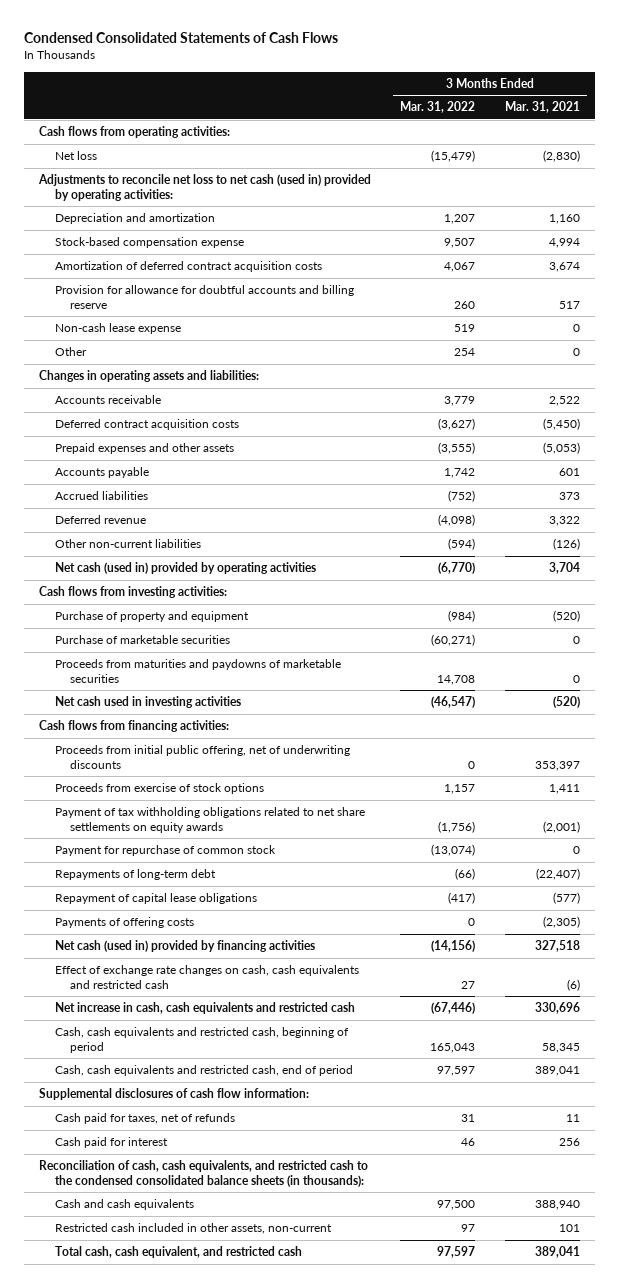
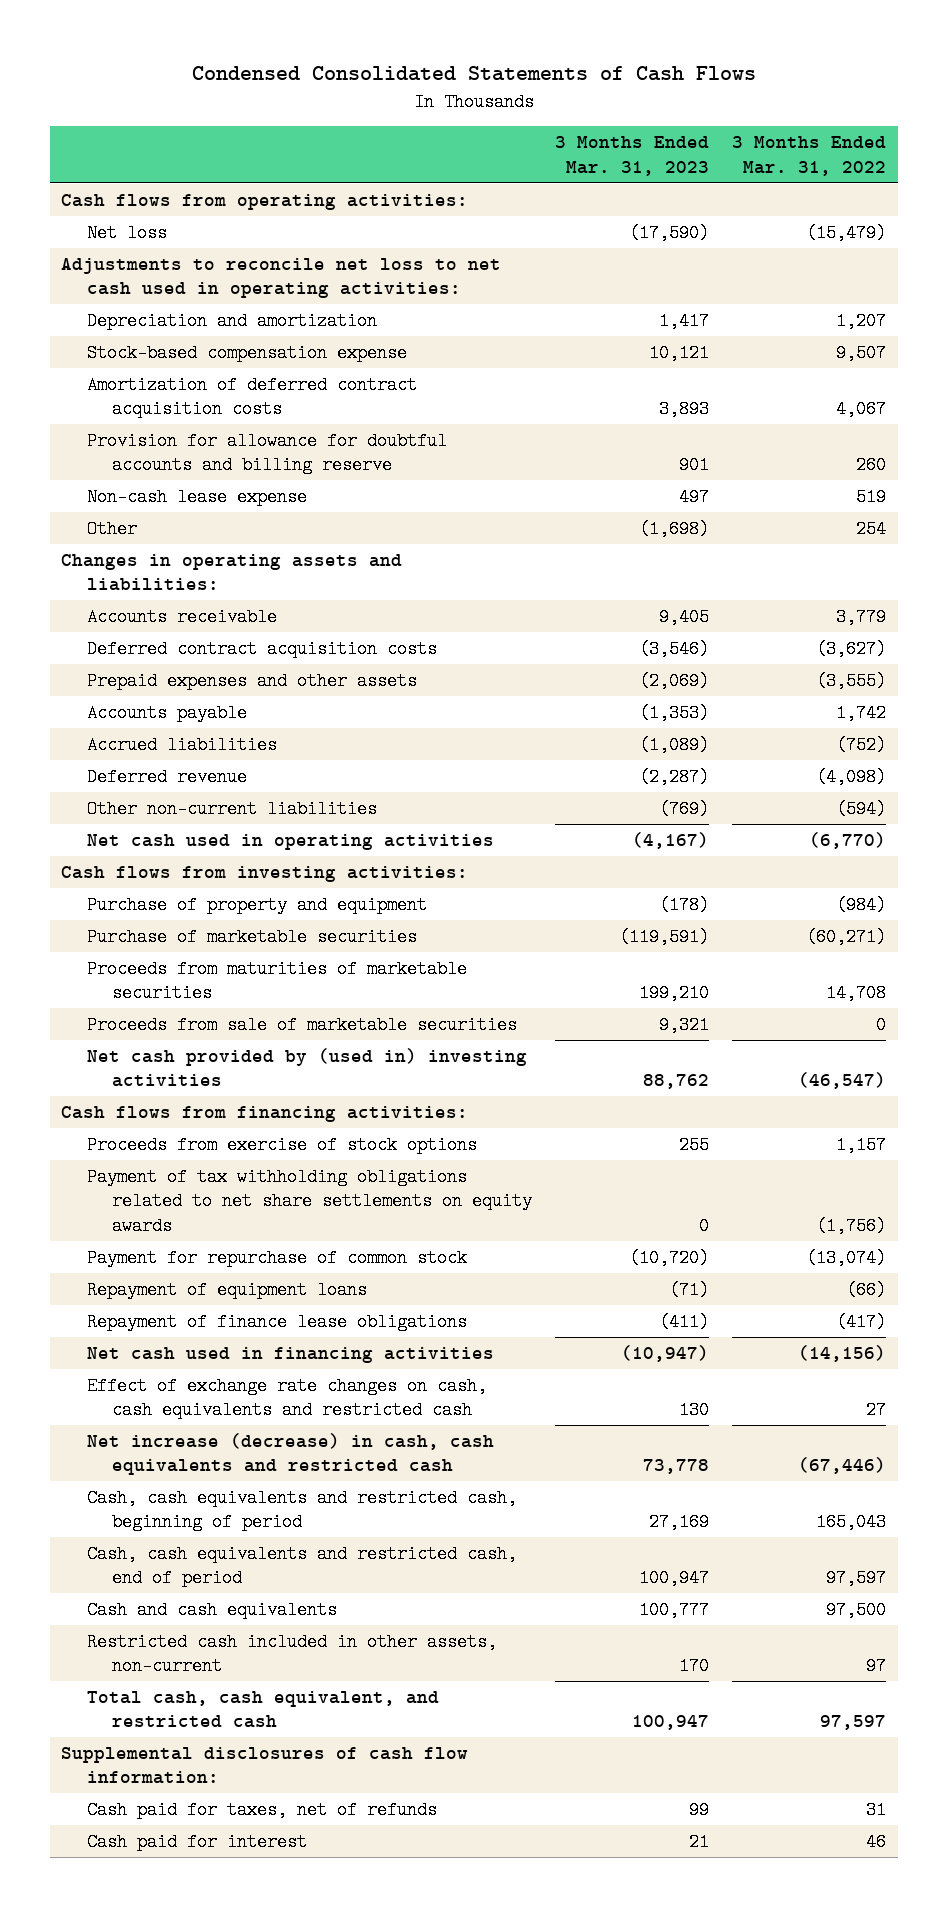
[505,101,581,114] Mar. 31, 2021 -> none
none -> [555,136,710,176] 3 Months Ended Mar. 31, 2023
[37,174,371,201] Adjustments to reconcile net loss to net cash (used in) provided by operating activities: -> [61,257,502,299] Adjustments to reconcile net loss to net cash used in operating activities:
[54,562,316,575] Net cash (used in) provided by operating activities -> [86,833,494,850] Net cash used in operating activities
[54,659,341,683] Proceeds from maturities and paydowns of marketable securities -> [86,959,467,1003] Proceeds from maturities of marketable securities
none -> [86,1015,517,1034] Proceeds from sale of marketable securities
[54,696,241,709] Net cash used in investing activities -> [86,1047,527,1088] Net cash provided by (used in) investing activities
[54,745,350,769] Proceeds from initial public offering, net of underwriting discounts -> none
[54,869,216,881] Repayments of long-term debt -> none
[54,917,194,929] Payments of offering costs -> none
none -> [86,1280,367,1299] Repayment of equipment loans
[54,893,257,905] Repayment of capital lease obligations -> [86,1312,467,1331] Repayment of finance lease obligations
[54,940,315,953] Net cash (used in) provided by financing activities -> [86,1346,494,1363] Net cash used in financing activities
[54,1002,355,1015] Net increase in cash, cash equivalents and restricted cash -> [86,1432,494,1476] Net increase (decrease) in cash, cash equivalents and restricted cash
[38,1160,368,1187] Reconciliation of cash, cash equivalents, and restricted cash to the condensed consolidated balance sheets (in thousands): -> none
[38,1088,309,1101] Supplemental disclosures of cash flow information: -> [61,1746,469,1785] Supplemental disclosures of cash flow information:
[54,1113,235,1125] Cash paid for taxes, net of refunds -> [86,1800,437,1819] Cash paid for taxes, net of refunds
[54,1137,168,1149] Cash paid for interest -> [86,1832,307,1851] Cash paid for interest

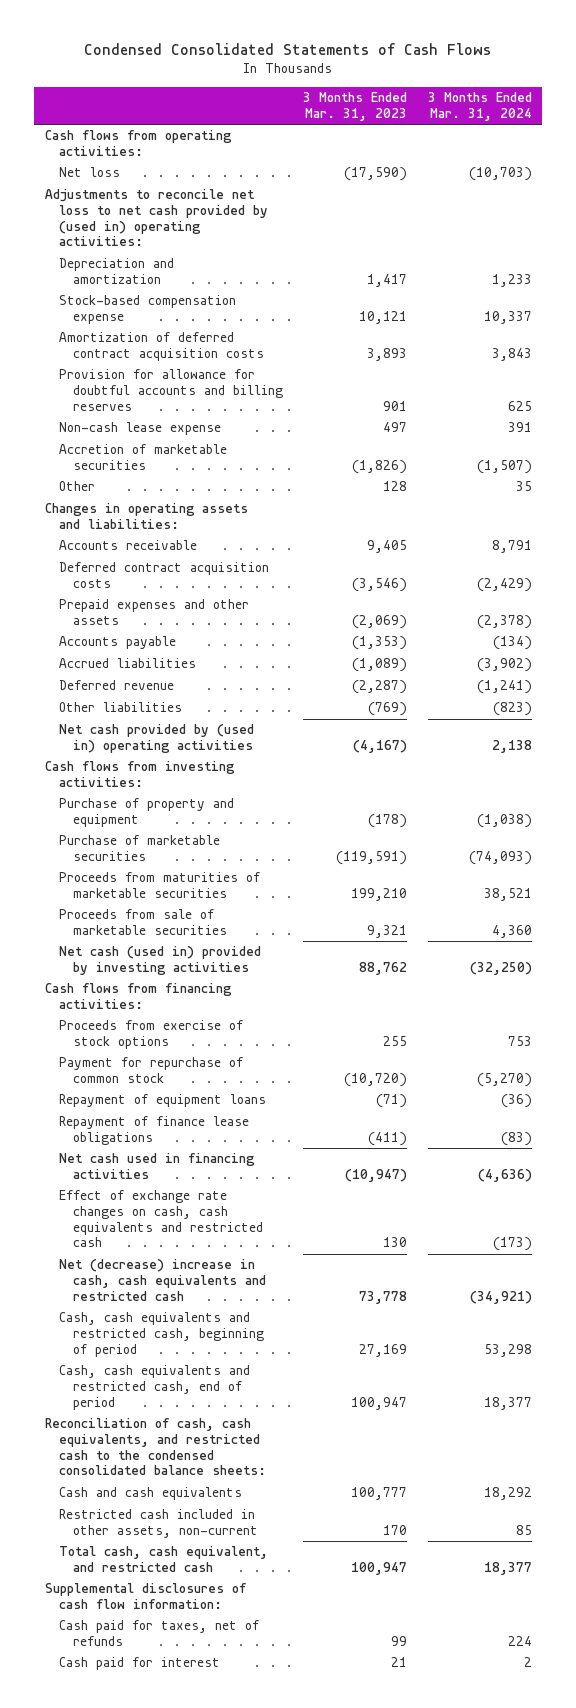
[732,136,887,176] 3 Months Ended Mar. 31, 2022 -> none
none -> [427,92,532,121] 3 Months Ended Mar. 31, 2024
[61,257,502,299] Adjustments to reconcile net loss to net cash used in operating activities: -> [44,189,268,247] Adjustments to reconcile net loss to net cash provided by (used in) operating activities:
[86,431,447,475] Provision for allowance for doubtful accounts and billing reserve -> [58,369,283,411] Provision for allowance for doubtful accounts and billing reserves
none -> [58,444,227,471] Accretion of marketable securities
[639,519,710,538] (1,698) -> [383,481,408,492] 128
[86,799,377,818] Other non-current liabilities -> [58,702,182,713] Other liabilities
[86,833,494,850] Net cash used in operating activities -> [58,724,254,754] Net cash provided by (used in) operating activities
[86,1047,527,1088] Net cash provided by (used in) investing activities -> [58,946,261,976] Net cash (used in) provided by investing activities
[86,1167,533,1235] Payment of tax withholding obligations related to net share settlements on equity awards -> none
[86,1432,494,1476] Net increase (decrease) in cash, cash equivalents and restricted cash -> [58,1259,266,1301] Net (decrease) increase in cash, cash equivalents and restricted cash
none -> [44,1418,266,1476] Reconciliation of cash, cash equivalents, and restricted cash to the condensed consolidated balance sheets:

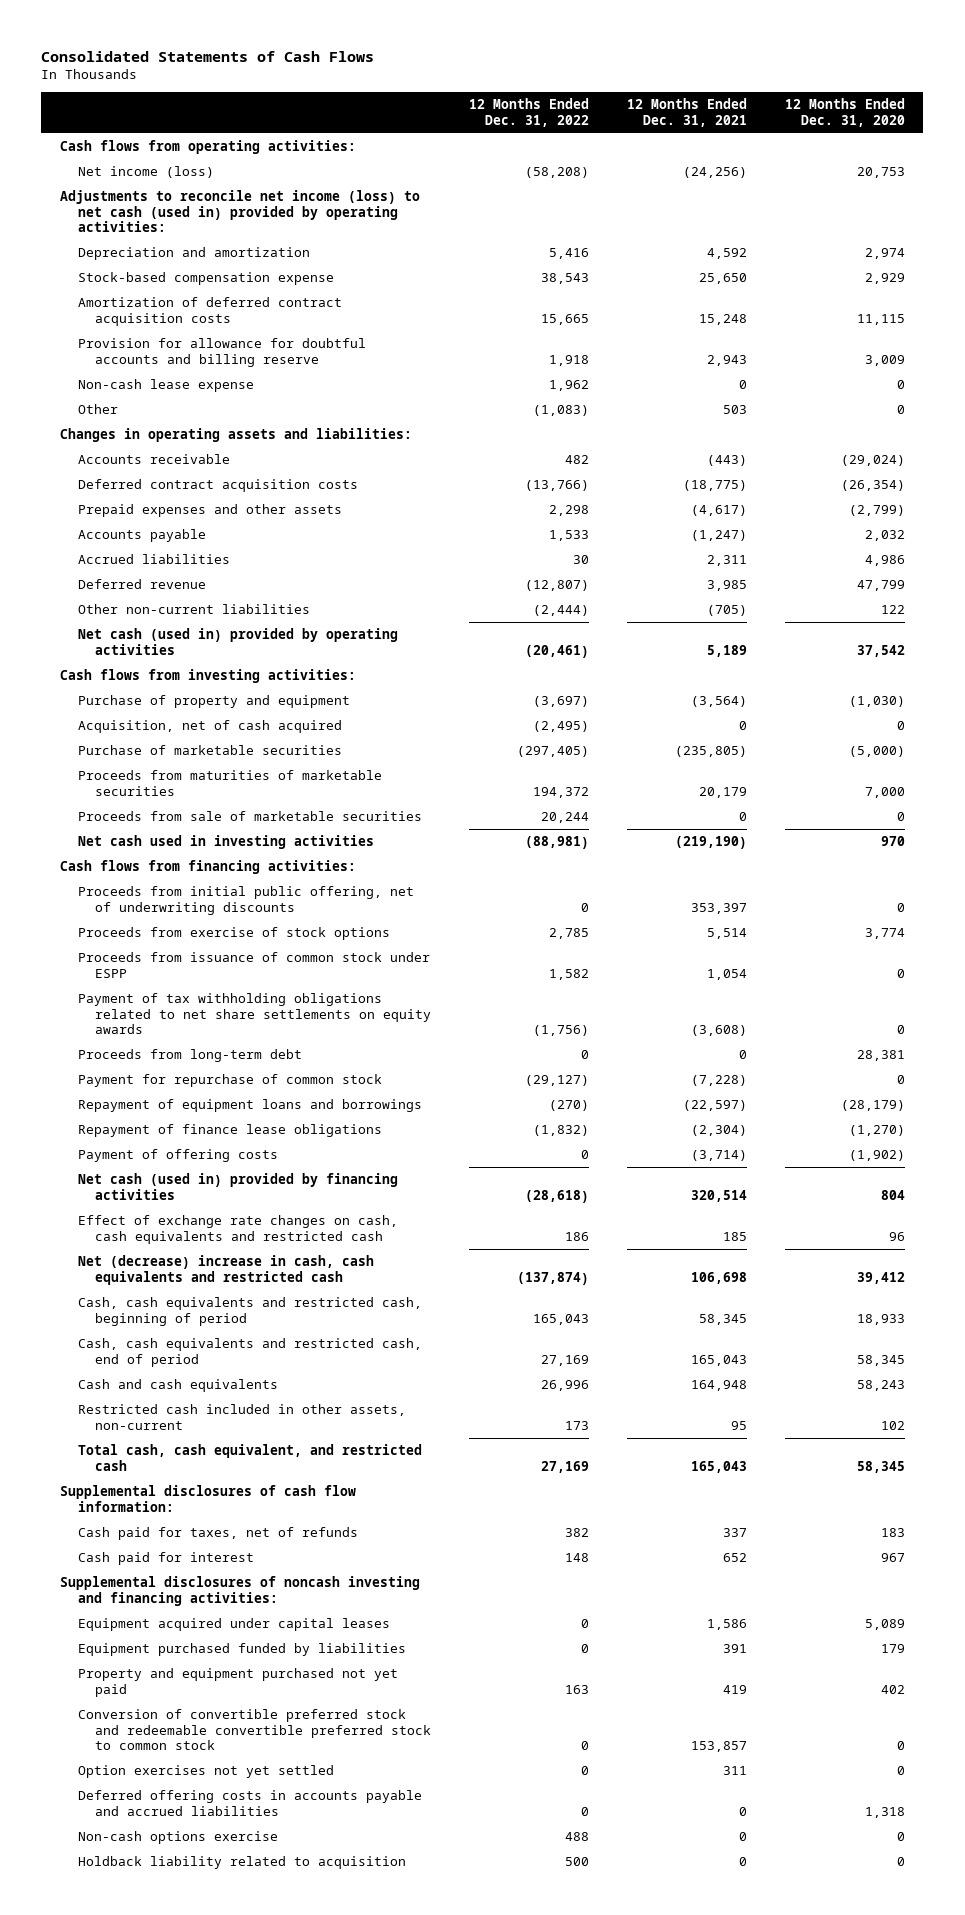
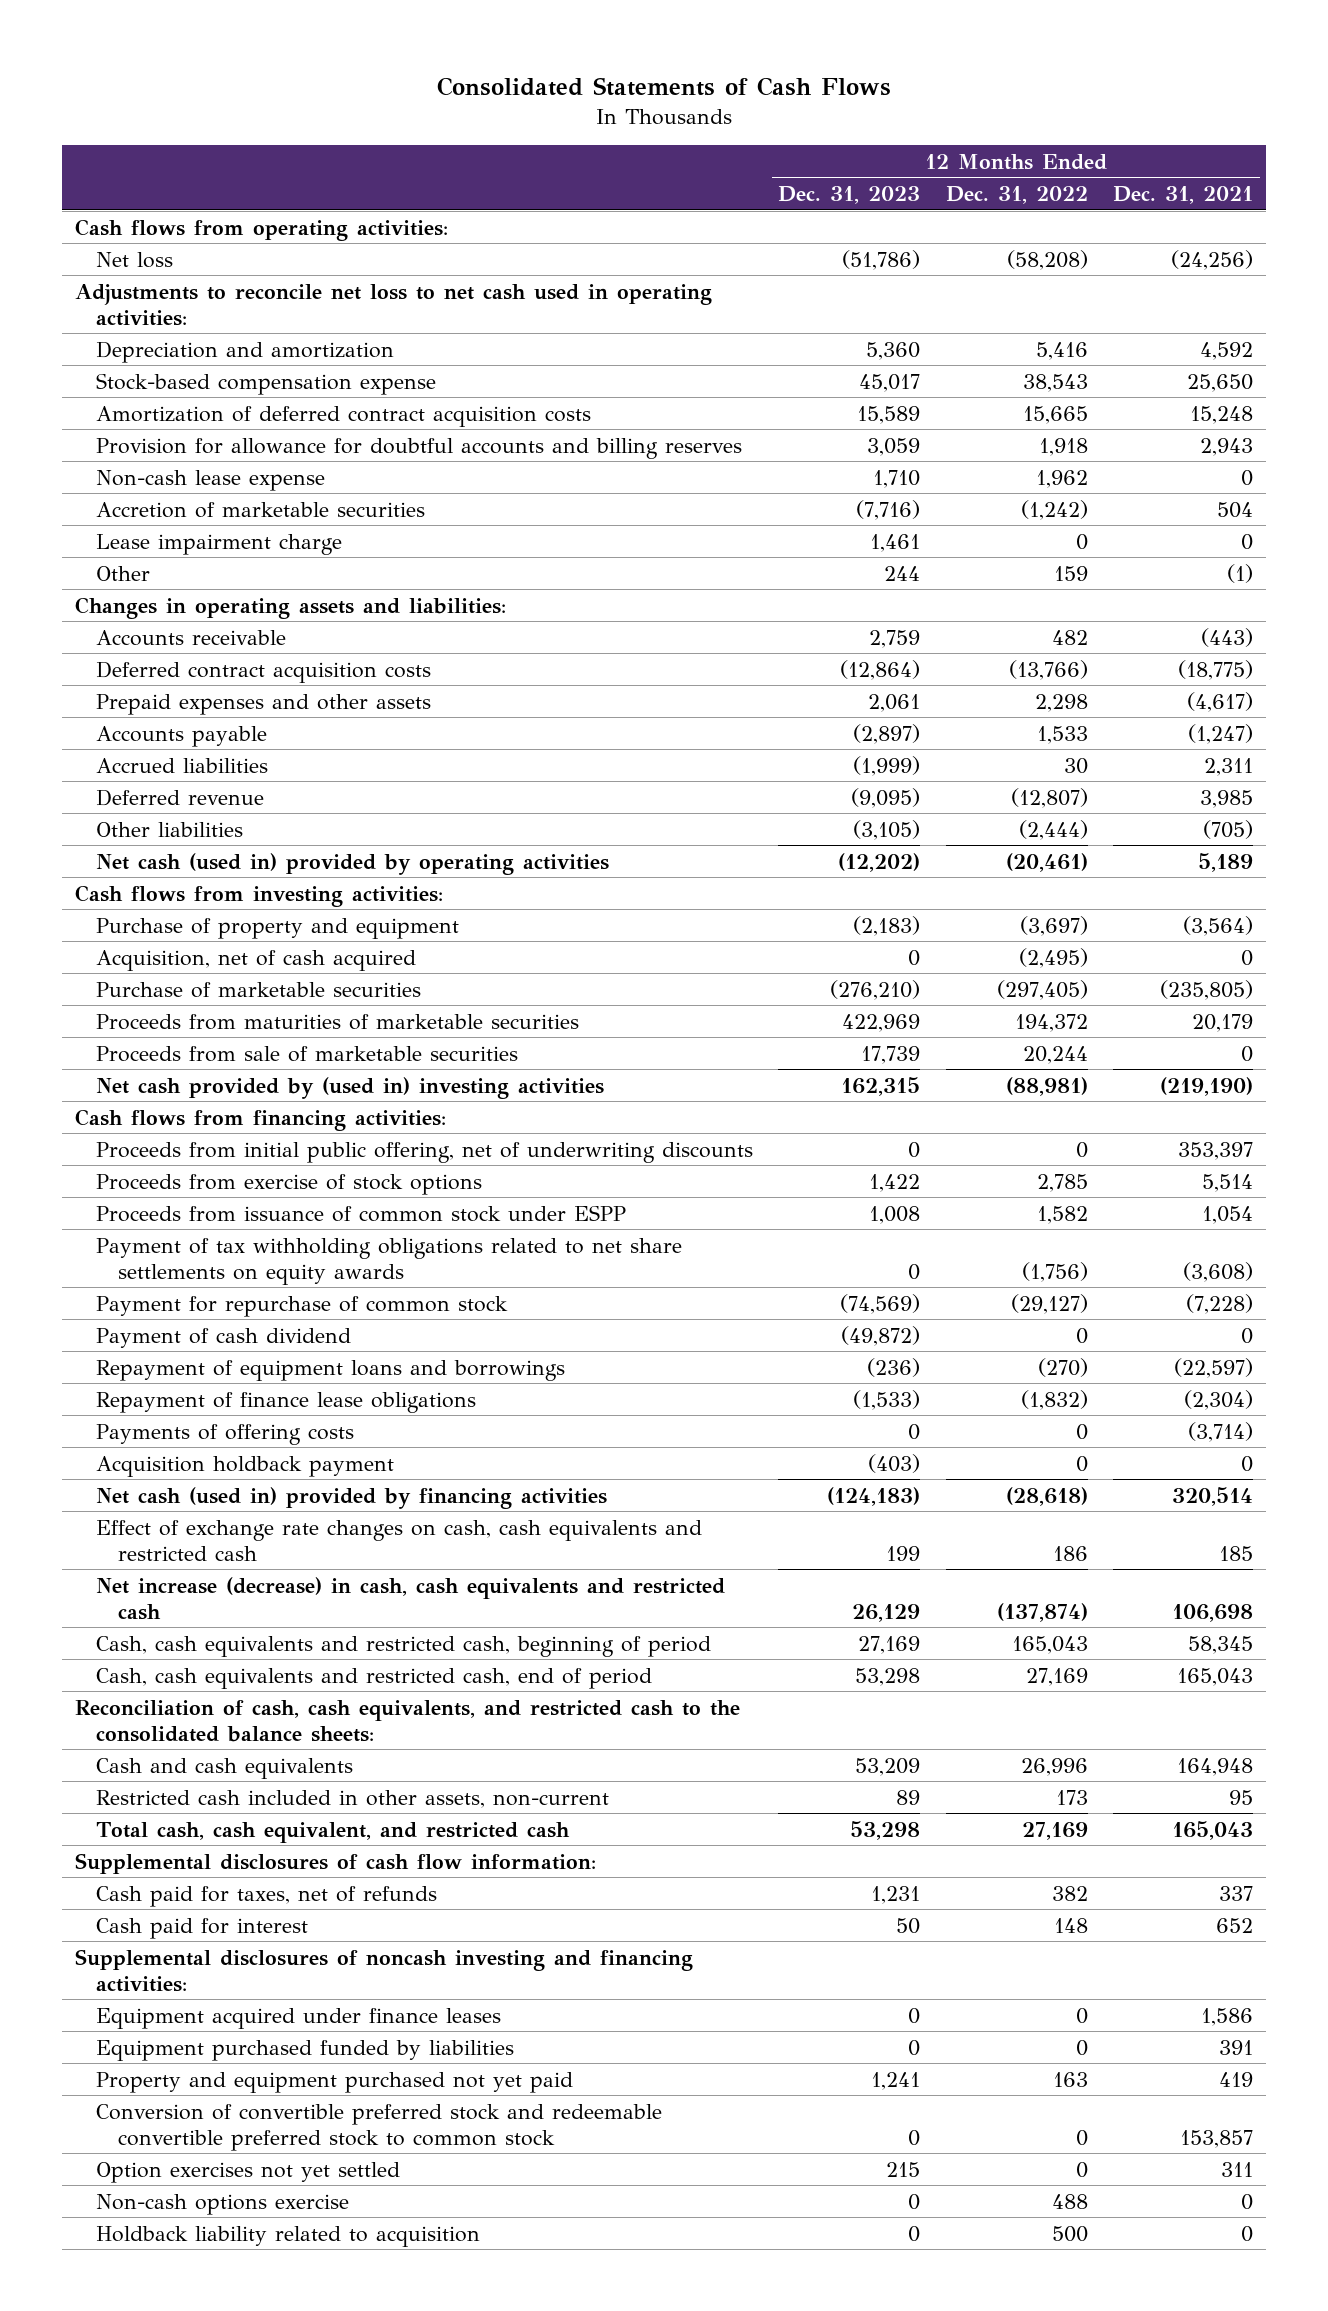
[784,98,905,127] 12 Months Ended Dec. 31, 2020 -> none
none -> [778,185,921,204] Dec. 31, 2023
[77,166,214,179] Net income (loss) -> [96,251,174,268] Net loss
[60,190,421,232] Adjustments to reconcile net income (loss) to net cash (used in) provided by operating activities: -> [74,283,712,326] Adjustments to reconcile net loss to net cash used in operating activities:
[77,338,366,367] Provision for allowance for doubtful accounts and billing reserve -> [96,437,743,459] Provision for allowance for doubtful accounts and billing reserves
none -> [96,501,426,518] Accretion of marketable securities
none -> [96,533,343,555] Lease impairment charge
[532,405,589,417] (1,083) -> [1053,565,1088,581] 159
[722,405,747,415] 503 -> [1227,563,1254,583] (1)
[77,604,310,615] Other non-current liabilities -> [96,821,244,837] Other liabilities
[77,835,374,850] Net cash used in investing activities -> [96,1076,605,1099] Net cash provided by (used in) investing activities
[77,1049,302,1063] Proceeds from long-term debt -> none
none -> [96,1327,352,1348] Payment of cash dividend
[77,1149,278,1163] Payment of offering costs -> [96,1423,355,1445] Payments of offering costs
none -> [96,1455,395,1477] Acquisition holdback payment
[77,1255,374,1285] Net (decrease) increase in cash, cash equivalents and restricted cash -> [96,1576,726,1620] Net increase (decrease) in cash, cash equivalents and restricted cash
none -> [74,1699,740,1742] Reconciliation of cash, cash equivalents, and restricted cash to the consolidated balance sheets:
[77,1618,390,1632] Equipment acquired under capital leases -> [96,2007,502,2029] Equipment acquired under finance leases
[77,1790,422,1816] Deferred offering costs in accounts payable and accrued liabilities -> none

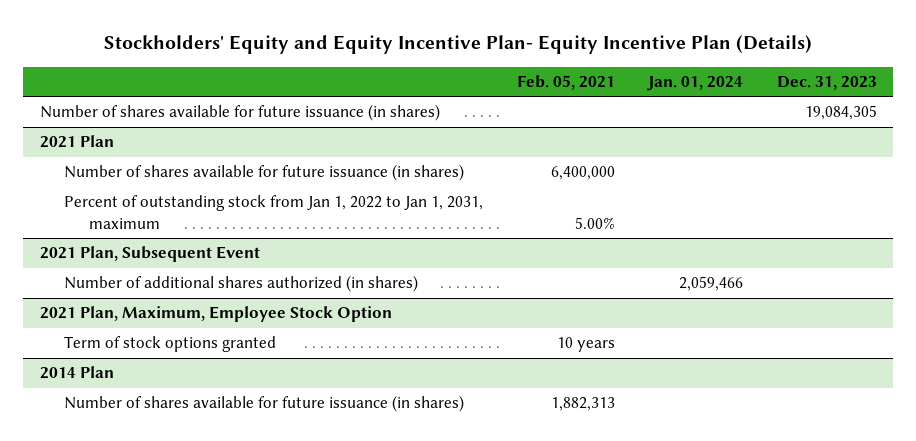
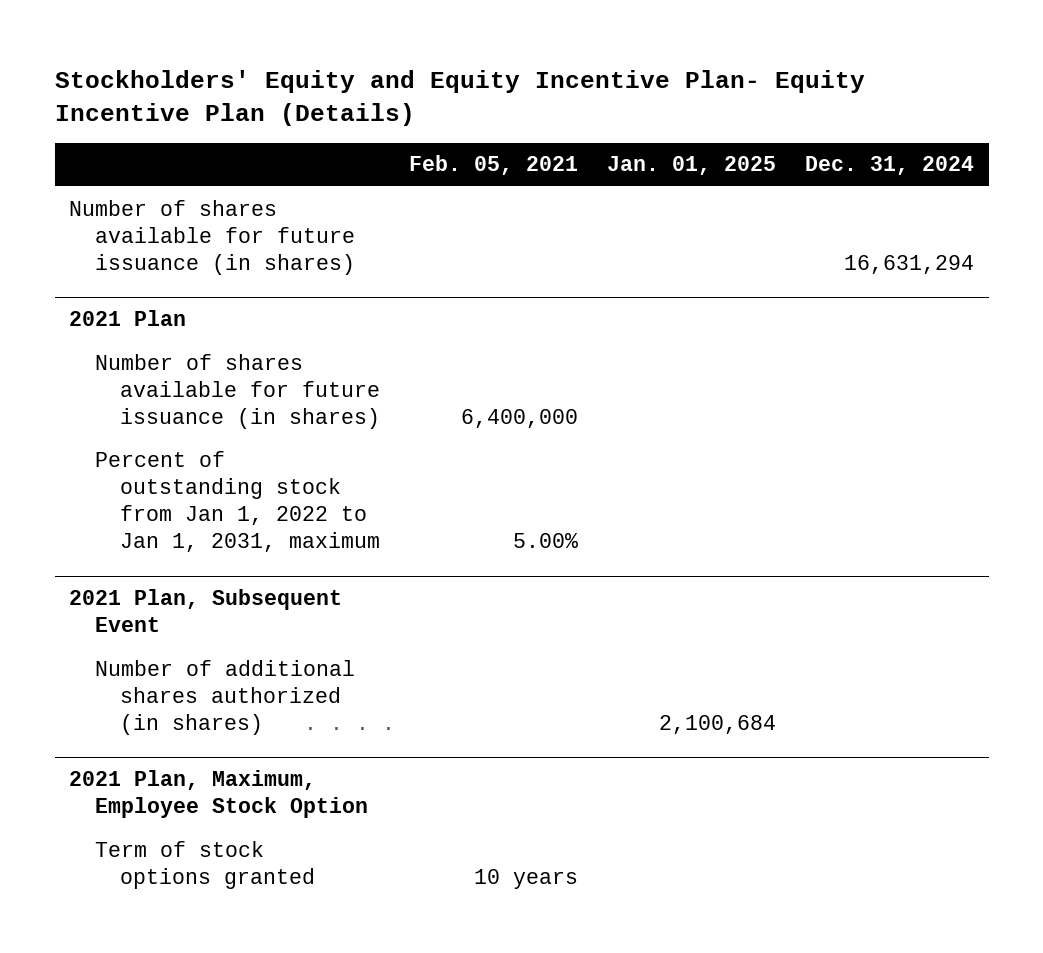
[647,75,744,91] Jan. 01, 2024 -> none
[776,75,877,90] Dec. 31, 2023 -> none
none -> [607,156,777,176] Jan. 01, 2025
none -> [805,156,975,176] Dec. 31, 2024
[39,366,114,380] 2014 Plan -> none
[64,395,465,413] Number of shares available for future issuance (in shares) -> none

